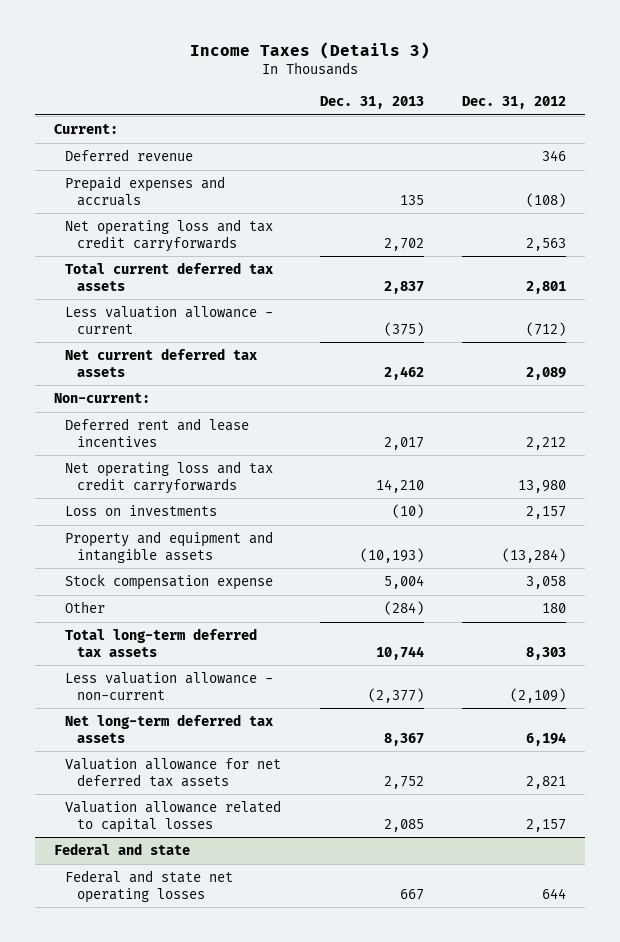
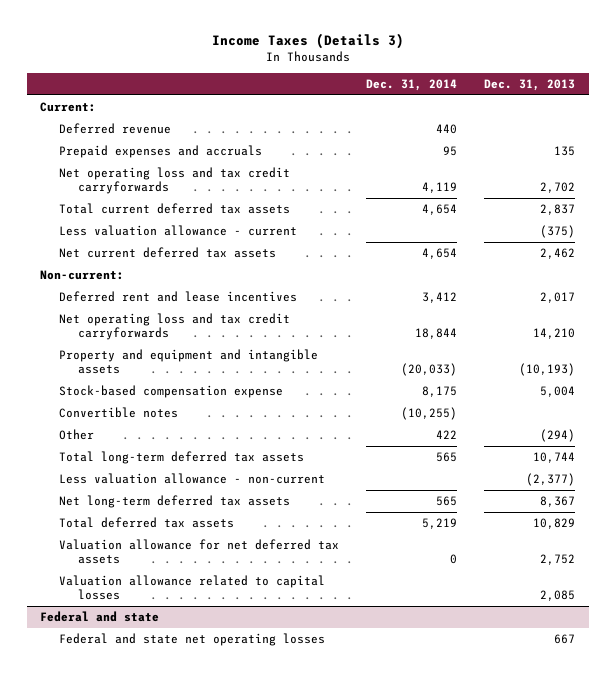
[461,95,566,109] Dec. 31, 2012 -> none
none -> [366,78,458,91] Dec. 31, 2014
[65,505,218,517] Loss on investments -> none
[65,574,274,591] Stock compensation expense -> [59,385,284,399] Stock-based compensation expense
none -> [59,407,179,419] Convertible notes
[383,601,424,616] (284) -> [540,429,576,443] (294)
none -> [59,517,235,529] Total deferred tax assets

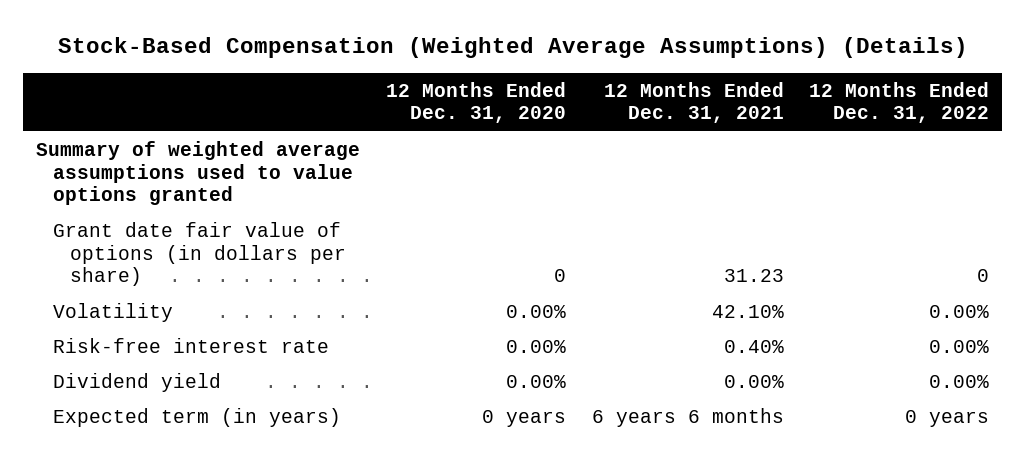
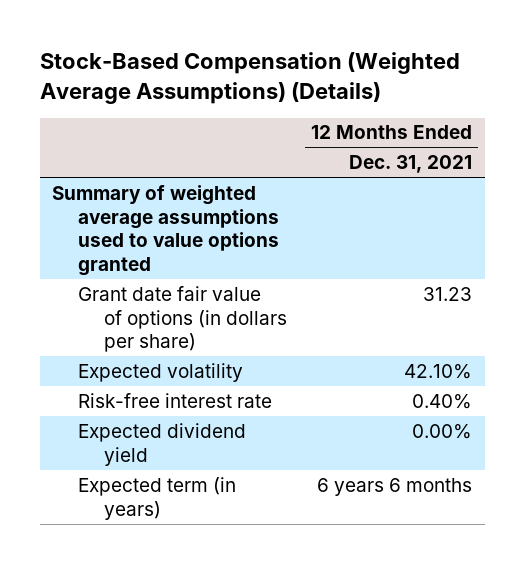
[385,81,566,124] 12 Months Ended Dec. 31, 2020 -> none
[809,81,990,124] 12 Months Ended Dec. 31, 2022 -> none
[53,303,174,323] Volatility -> [77,362,243,382] Expected volatility
[53,373,222,393] Dividend yield -> [77,422,246,466] Expected dividend yield

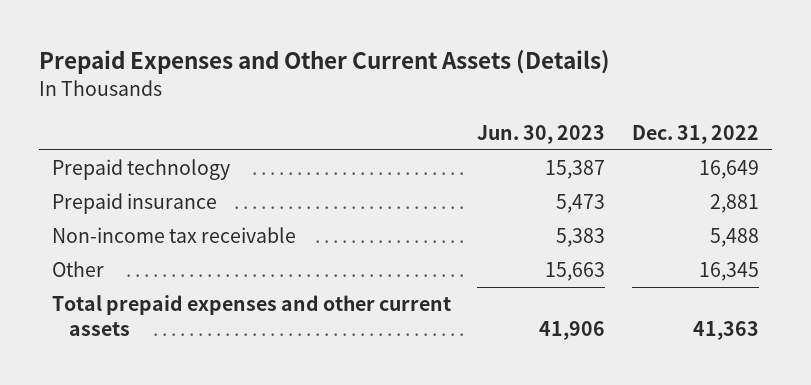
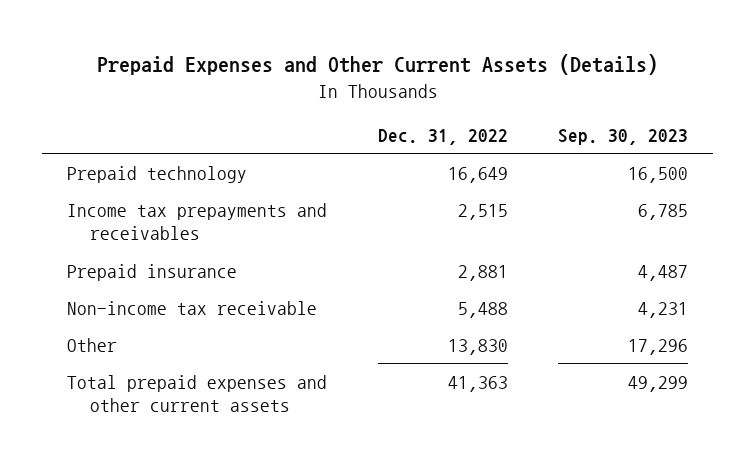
[477,124,606,144] Jun. 30, 2023 -> none
none -> [558,128,689,145] Sep. 30, 2023
none -> [67,202,328,241] Income tax prepayments and receivables
[698,262,759,282] 16,345 -> [447,338,508,355] 13,830

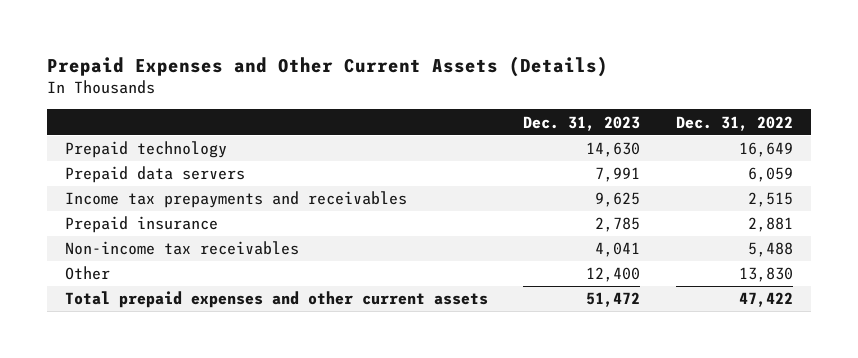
[558,128,689,145] Sep. 30, 2023 -> none
none -> [523,115,641,131] Dec. 31, 2023
none -> [64,166,245,184] Prepaid data servers
[67,300,318,315] Non-income tax receivable -> [64,241,299,256] Non-income tax receivables
[447,375,508,392] 41,363 -> [738,292,793,308] 47,422

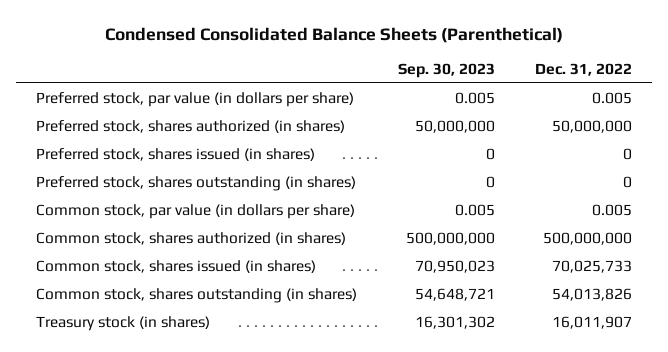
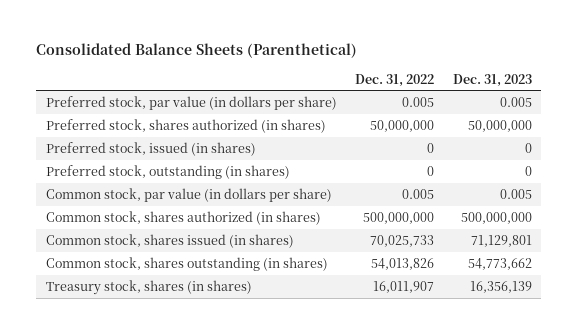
[105,27,564,44] Condensed Consolidated Balance Sheets (Parenthetical) -> [36,43,358,59] Consolidated Balance Sheets (Parenthetical)
[397,63,495,79] Sep. 30, 2023 -> none
none -> [452,73,532,87] Dec. 31, 2023
[36,147,316,161] Preferred stock, shares issued (in shares) -> [45,141,256,156] Preferred stock, issued (in shares)
[36,175,357,191] Preferred stock, shares outstanding (in shares) -> [45,164,290,179] Preferred stock, outstanding (in shares)
[36,315,211,331] Treasury stock (in shares) -> [45,279,252,295] Treasury stock, shares (in shares)

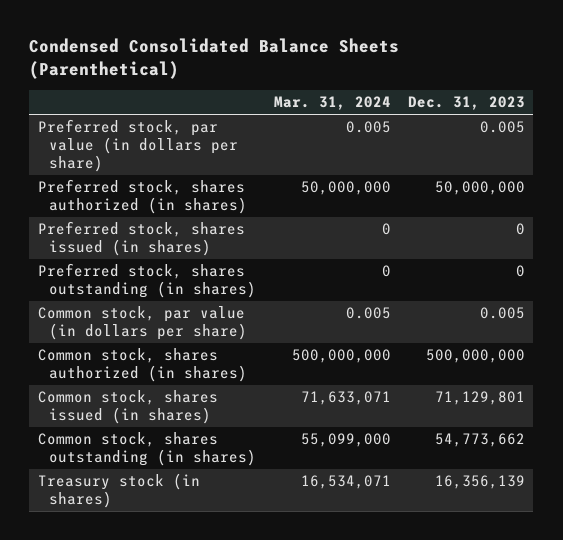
[36,43,358,59] Consolidated Balance Sheets (Parenthetical) -> [29,38,400,80] Condensed Consolidated Balance Sheets (Parenthetical)
[355,73,435,87] Dec. 31, 2022 -> none
none -> [273,96,391,111] Mar. 31, 2024
[45,141,256,156] Preferred stock, issued (in shares) -> [37,221,245,257] Preferred stock, shares issued (in shares)
[45,164,290,179] Preferred stock, outstanding (in shares) -> [37,263,257,299] Preferred stock, shares outstanding (in shares)
[45,279,252,295] Treasury stock, shares (in shares) -> [37,473,200,509] Treasury stock (in shares)

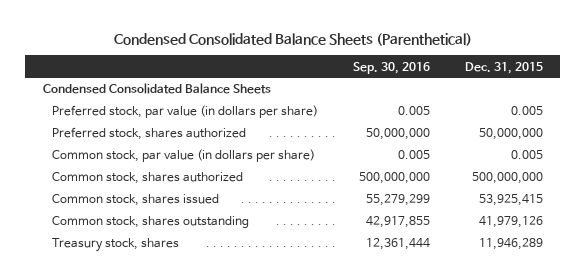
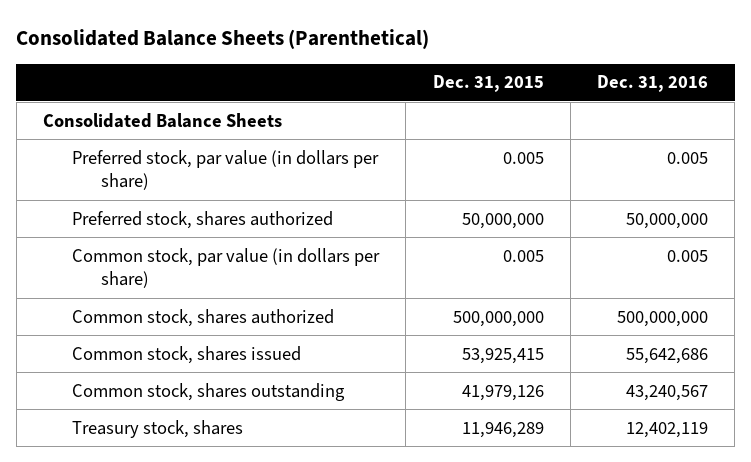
[113,32,472,46] Condensed Consolidated Balance Sheets (Parenthetical) -> [16,29,430,50] Consolidated Balance Sheets (Parenthetical)
[352,61,430,74] Sep. 30, 2016 -> none
none -> [597,75,709,93] Dec. 31, 2016
[42,83,271,95] Condensed Consolidated Balance Sheets -> [43,112,283,128] Consolidated Balance Sheets

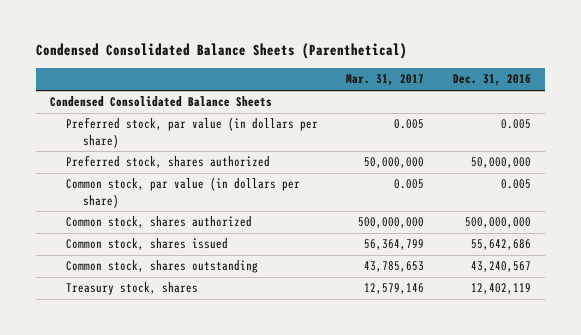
[16,29,430,50] Consolidated Balance Sheets (Parenthetical) -> [36,43,408,60] Condensed Consolidated Balance Sheets (Parenthetical)
[432,75,544,93] Dec. 31, 2015 -> none
none -> [346,74,425,87] Mar. 31, 2017
[43,112,283,128] Consolidated Balance Sheets -> [50,96,273,108] Condensed Consolidated Balance Sheets

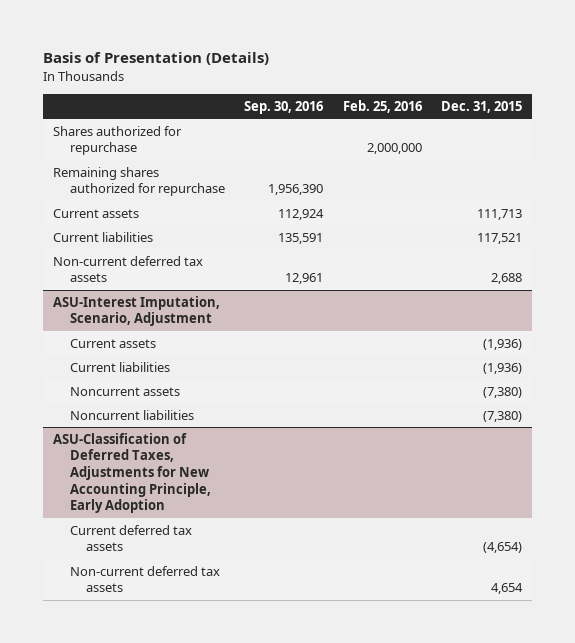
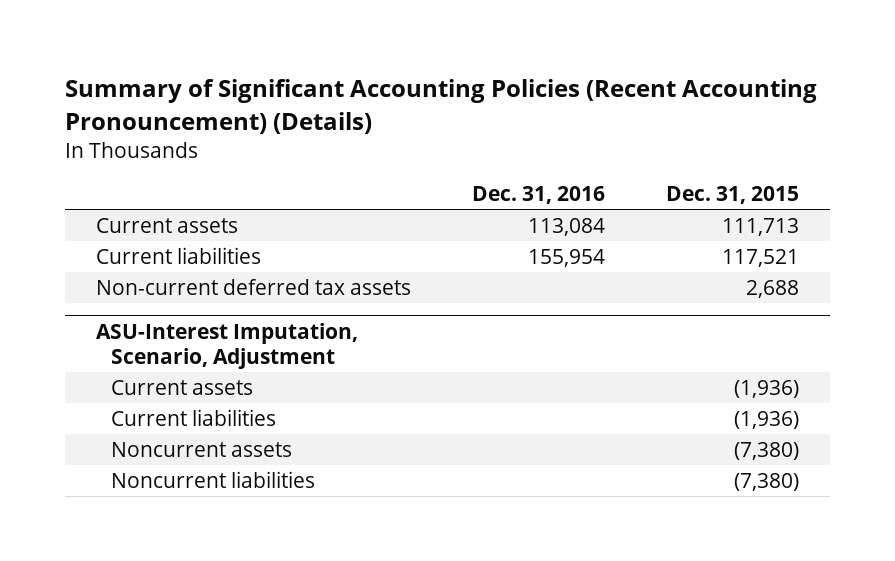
[43,52,270,66] Basis of Presentation (Details) -> [65,79,818,134] Summary of Significant Accounting Policies (Recent Accounting Pronouncement) (Details)
[244,100,324,114] Sep. 30, 2016 -> none
[342,99,422,113] Feb. 25, 2016 -> none
none -> [471,186,605,205] Dec. 31, 2016
[52,125,182,156] Shares authorized for repurchase -> none
[52,166,225,197] Remaining shares authorized for repurchase -> none
[52,432,211,514] ASU-Classification of Deferred Taxes, Adjustments for New Accounting Principle, Early Adoption -> none
[69,524,192,552] Current deferred tax assets -> none
[69,565,220,593] Non-current deferred tax assets -> none

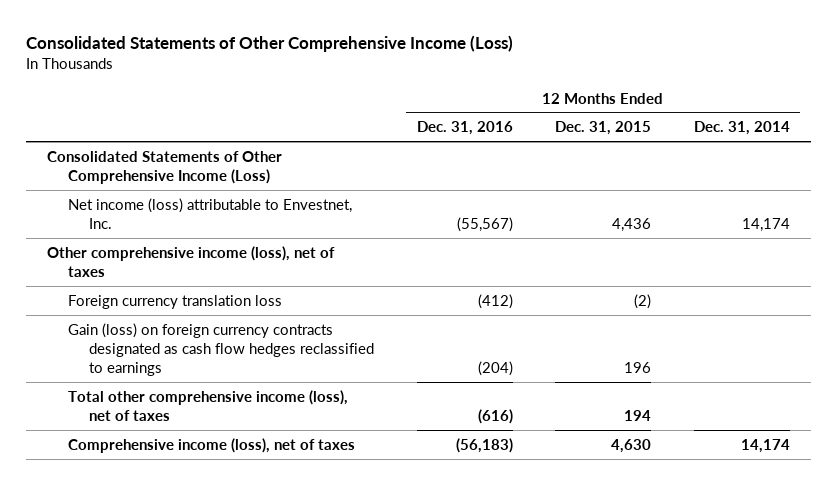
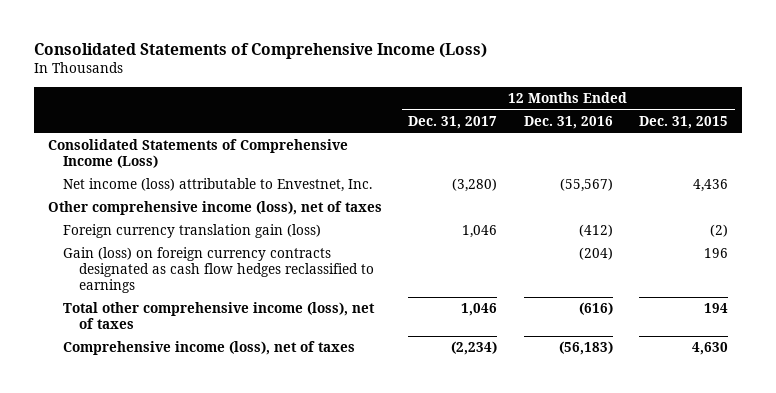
[26,35,514,53] Consolidated Statements of Other Comprehensive Income (Loss) -> [34,43,488,60] Consolidated Statements of Comprehensive Income (Loss)
[693,121,790,136] Dec. 31, 2014 -> none
none -> [408,116,498,130] Dec. 31, 2017
[47,150,283,184] Consolidated Statements of Other Comprehensive Income (Loss) -> [47,139,348,169] Consolidated Statements of Comprehensive Income (Loss)
[68,294,283,309] Foreign currency translation loss -> [63,224,322,239] Foreign currency translation gain (loss)

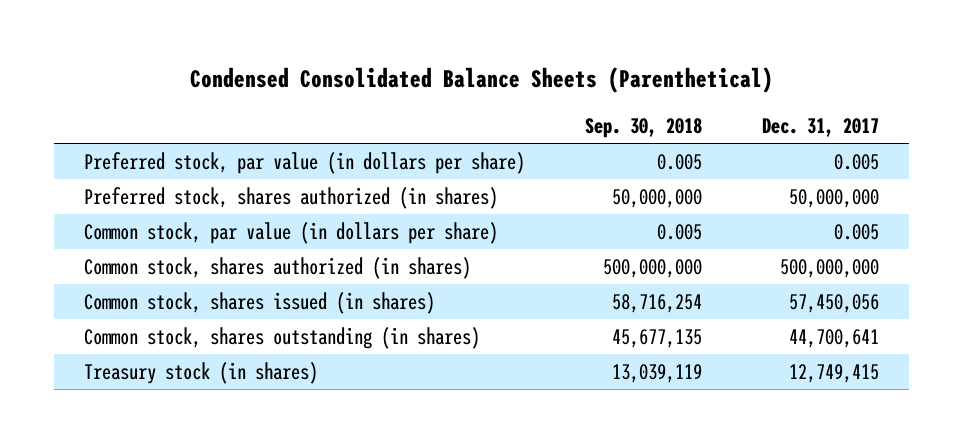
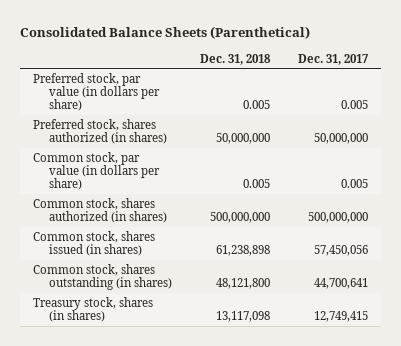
[189,66,773,93] Condensed Consolidated Balance Sheets (Parenthetical) -> [19,26,310,40] Consolidated Balance Sheets (Parenthetical)
[585,117,703,138] Sep. 30, 2018 -> none
none -> [199,53,271,65] Dec. 31, 2018
[84,361,319,384] Treasury stock (in shares) -> [33,296,154,323] Treasury stock, shares (in shares)

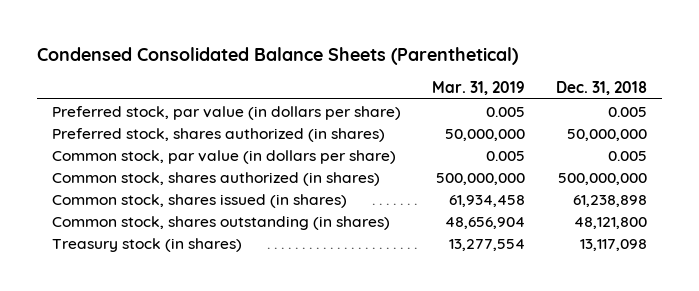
[19,26,310,40] Consolidated Balance Sheets (Parenthetical) -> [37,47,519,66] Condensed Consolidated Balance Sheets (Parenthetical)
[297,53,369,65] Dec. 31, 2017 -> none
none -> [432,81,526,96] Mar. 31, 2019
[33,296,154,323] Treasury stock, shares (in shares) -> [52,237,243,252] Treasury stock (in shares)

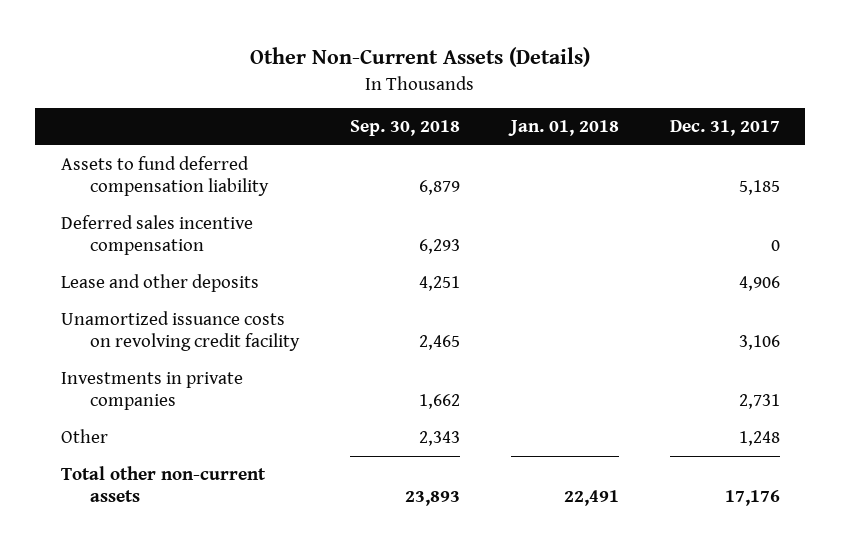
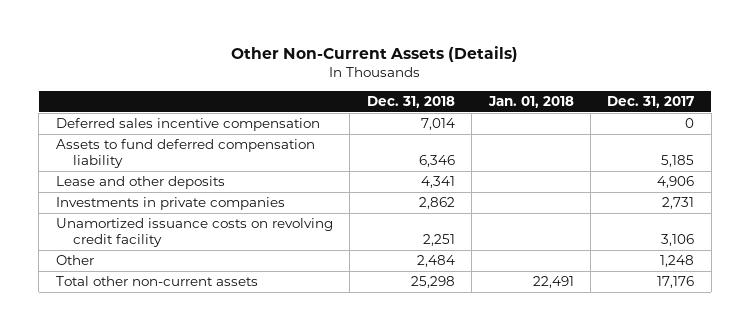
[350,120,461,137] Sep. 30, 2018 -> none
none -> [366,95,455,108] Dec. 31, 2018
[60,156,270,197] Assets to fund deferred compensation liability -> [55,139,315,169] Assets to fund deferred compensation liability
[60,311,301,352] Unamortized issuance costs on revolving credit facility -> [55,218,333,248] Unamortized issuance costs on revolving credit facility

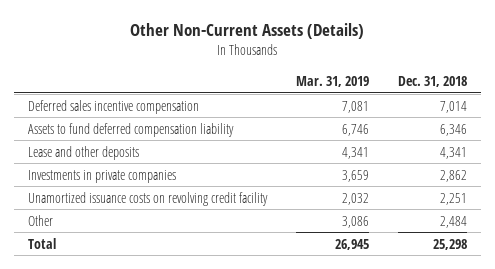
[487,95,574,108] Jan. 01, 2018 -> none
[607,95,695,108] Dec. 31, 2017 -> none
none -> [295,75,369,87] Mar. 31, 2019
[55,276,258,287] Total other non-current assets -> [28,237,57,249] Total

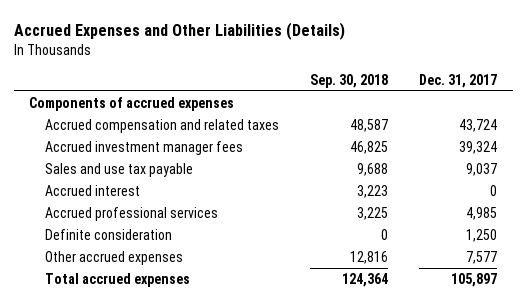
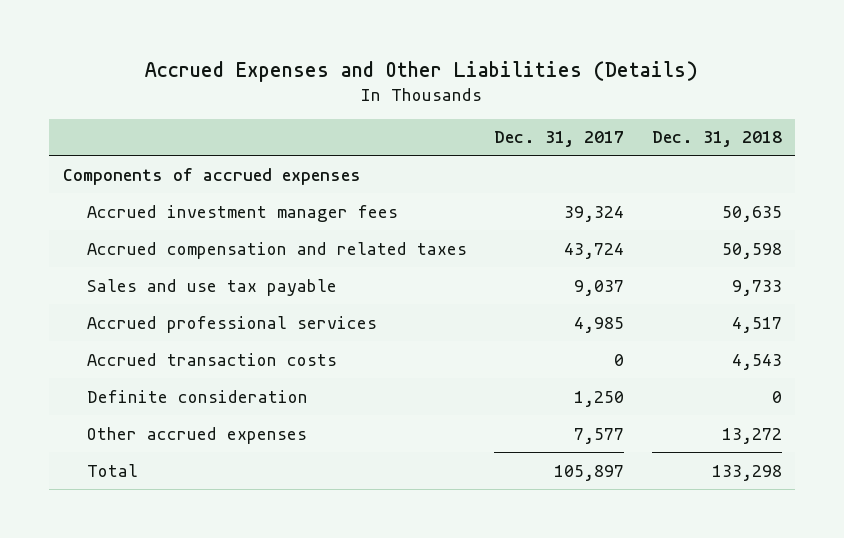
[309,73,388,88] Sep. 30, 2018 -> none
none -> [651,131,782,148] Dec. 31, 2018
[44,118,279,133] Accrued compensation and related taxes -> [87,241,468,259] Accrued compensation and related taxes
[44,184,140,196] Accrued interest -> none
none -> [87,352,338,366] Accrued transaction costs
[44,272,190,287] Total accrued expenses -> [87,463,139,477] Total

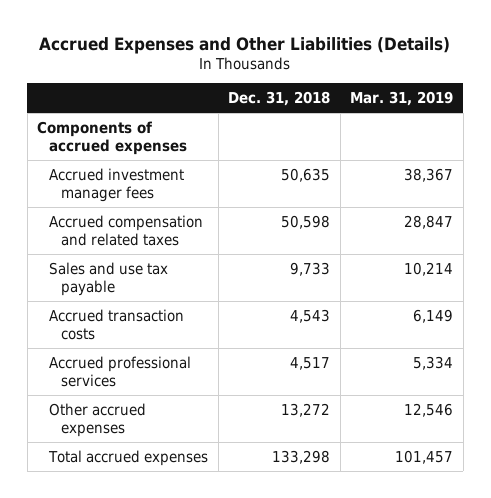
[494,131,625,148] Dec. 31, 2017 -> none
none -> [350,91,454,107] Mar. 31, 2019
[87,389,309,403] Definite consideration -> none
[87,315,378,333] Accrued professional services -> [49,355,192,387] Accrued professional services
[87,463,139,477] Total -> [48,449,209,466] Total accrued expenses

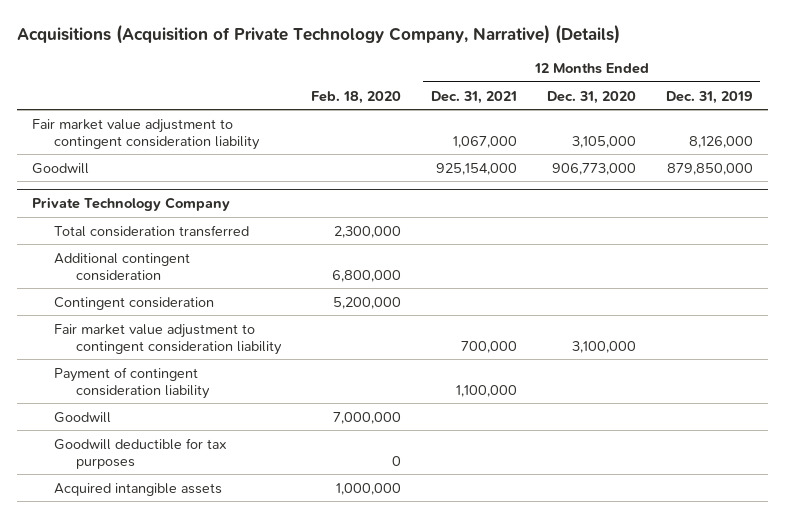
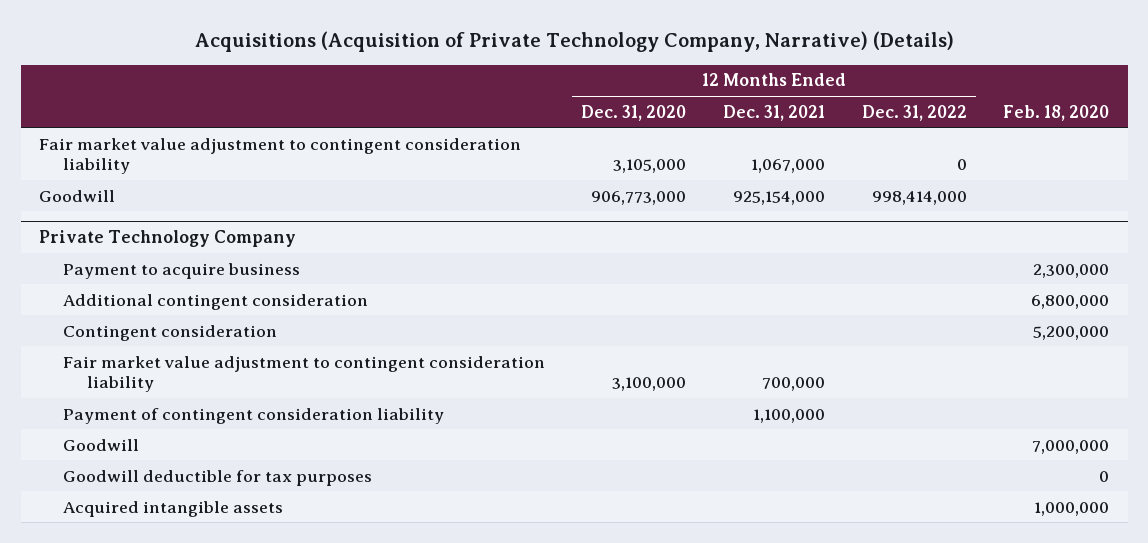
[665,90,753,104] Dec. 31, 2019 -> none
none -> [861,104,967,121] Dec. 31, 2022
[54,224,250,237] Total consideration transferred -> none
none -> [62,262,300,279] Payment to acquire business

